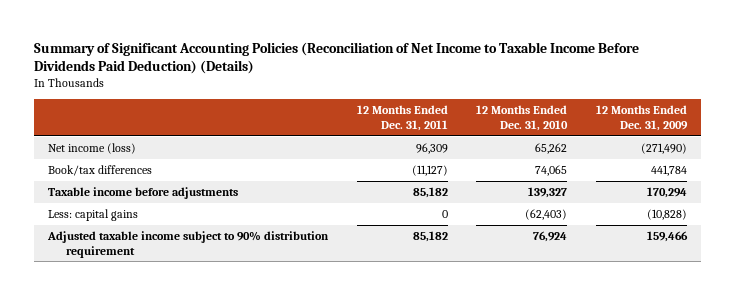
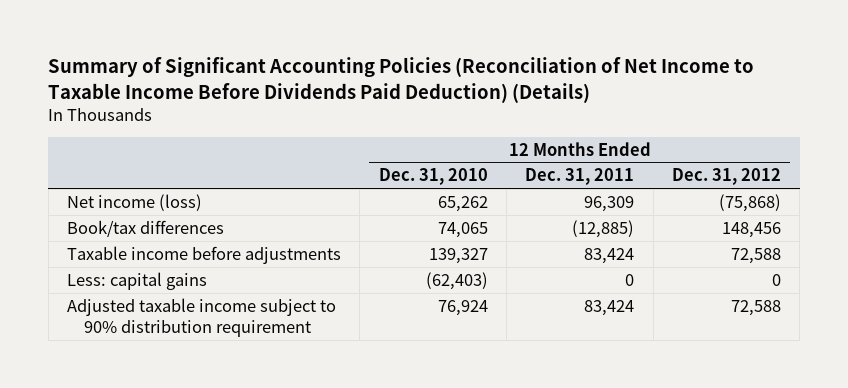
[595,105,688,132] 12 Months Ended Dec. 31, 2009 -> none
none -> [672,168,782,186] Dec. 31, 2012
[411,164,448,176] (11,127) -> [572,219,635,238] (12,885)
[412,186,448,198] 85,182 -> [584,247,635,264] 83,424
[412,230,448,242] 85,182 -> [584,299,635,316] 83,424

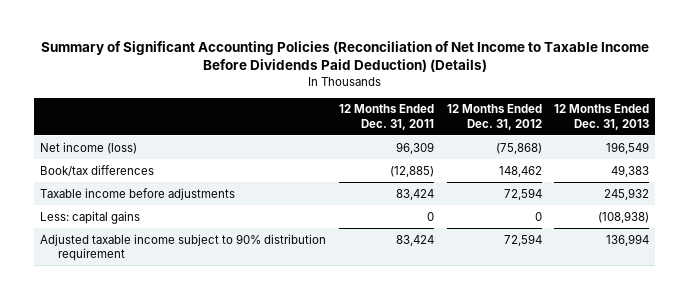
[378,168,488,186] Dec. 31, 2010 -> none
none -> [554,104,650,130] 12 Months Ended Dec. 31, 2013
[722,221,782,238] 148,456 -> [498,165,542,177] 148,462
[731,247,782,264] 72,588 -> [503,187,542,200] 72,594
[731,299,782,316] 72,588 -> [503,233,542,246] 72,594

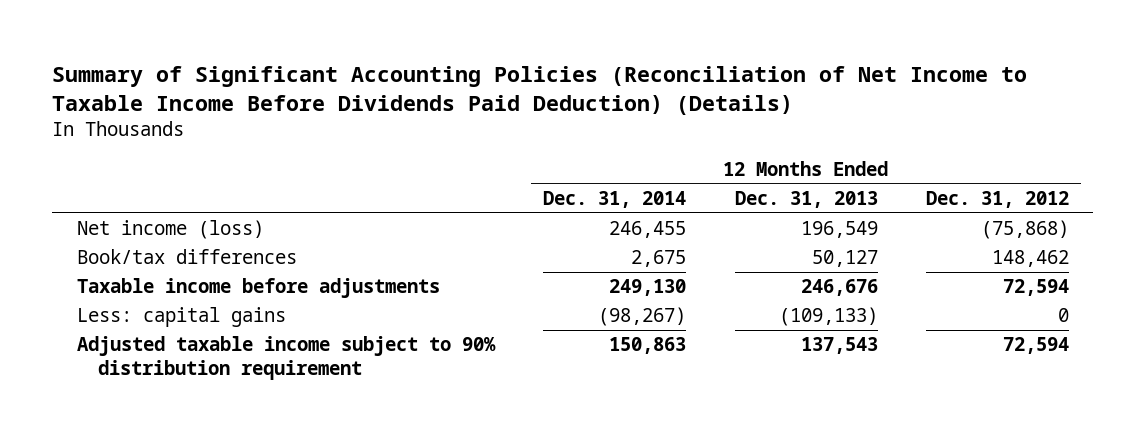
[338,104,434,130] 12 Months Ended Dec. 31, 2011 -> none
none -> [543,191,687,209] Dec. 31, 2014
[611,164,650,177] 49,383 -> [811,250,878,268] 50,127
[604,187,650,200] 245,932 -> [800,279,878,297] 246,676
[598,210,650,223] (108,938) -> [778,307,878,327] (109,133)
[606,233,650,246] 136,994 -> [800,337,878,355] 137,543

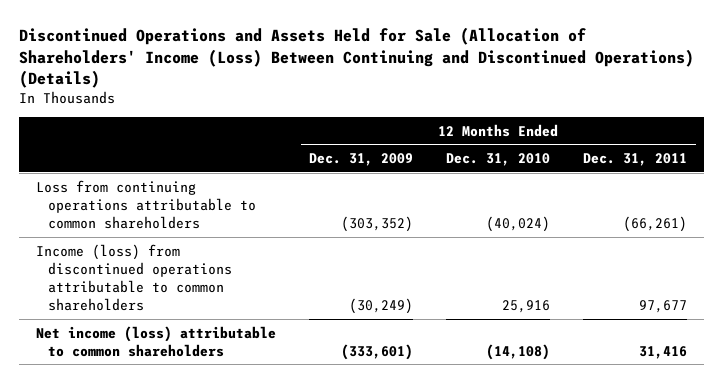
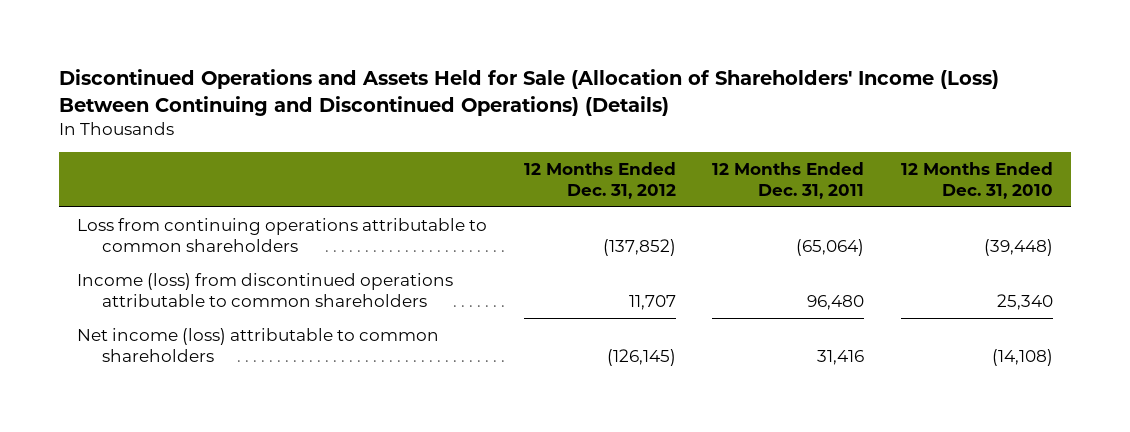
[308,153,413,167] Dec. 31, 2009 -> none
none -> [523,161,676,199] 12 Months Ended Dec. 31, 2012
[486,215,551,232] (40,024) -> [983,239,1053,257] (39,448)
[623,215,688,232] (66,261) -> [796,239,865,257] (65,064)
[502,299,551,313] 25,916 -> [996,294,1053,311] 25,340
[639,299,688,313] 97,677 -> [807,295,865,311] 96,480

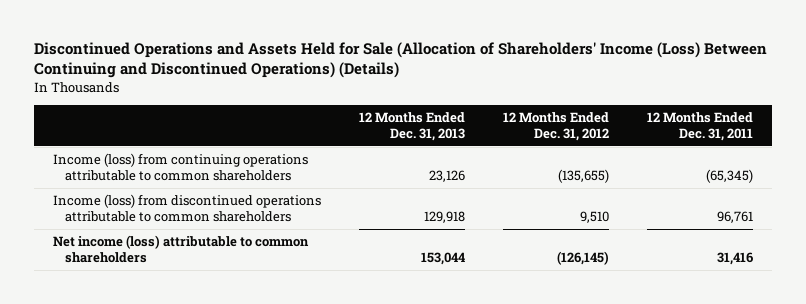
[900,161,1053,199] 12 Months Ended Dec. 31, 2010 -> none
none -> [358,111,465,142] 12 Months Ended Dec. 31, 2013
[76,217,487,253] Loss from continuing operations attributable to common shareholders -> [52,152,308,182] Income (loss) from continuing operations attributable to common shareholders
[602,239,676,257] (137,852) -> [558,169,610,184] (135,655)
[796,239,865,257] (65,064) -> [706,169,754,184] (65,345)
[628,295,676,311] 11,707 -> [580,211,610,224] 9,510
[807,295,865,311] 96,480 -> [717,211,754,224] 96,761

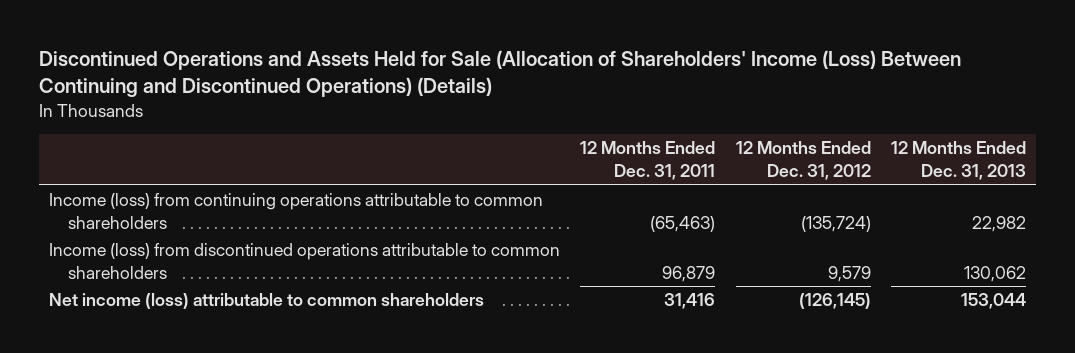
[428,170,465,183] 23,126 -> [971,215,1026,232] 22,982
[558,169,610,184] (135,655) -> [800,215,871,232] (135,724)
[706,169,754,184] (65,345) -> [650,215,716,232] (65,463)
[423,211,465,224] 129,918 -> [963,265,1026,282] 130,062
[580,211,610,224] 9,510 -> [827,265,871,282] 9,579
[717,211,754,224] 96,761 -> [662,265,716,282] 96,879

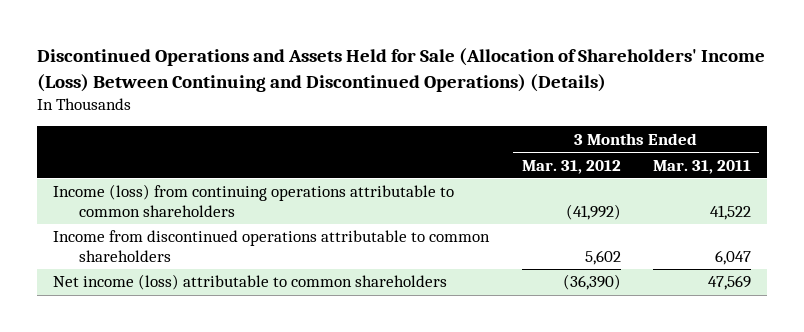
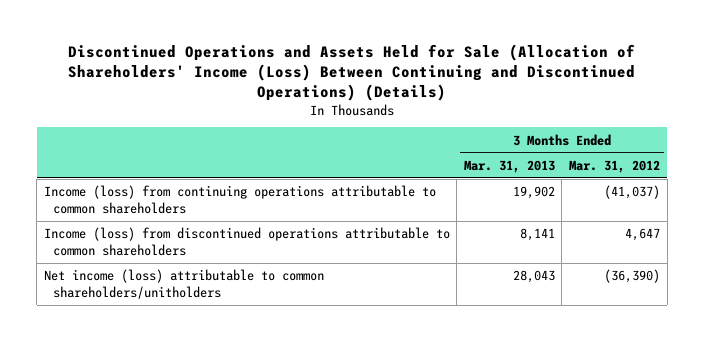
[653,159,752,174] Mar. 31, 2011 -> none
none -> [463,159,555,173] Mar. 31, 2013
[565,204,621,221] (41,992) -> [603,185,660,200] (41,037)
[53,230,491,263] Income from discontinued operations attributable to common shareholders -> [43,227,450,256] Income (loss) from discontinued operations attributable to common shareholders
[584,250,621,266] 5,602 -> [624,228,660,242] 4,647
[53,274,448,291] Net income (loss) attributable to common shareholders -> [43,269,324,299] Net income (loss) attributable to common shareholders/unitholders

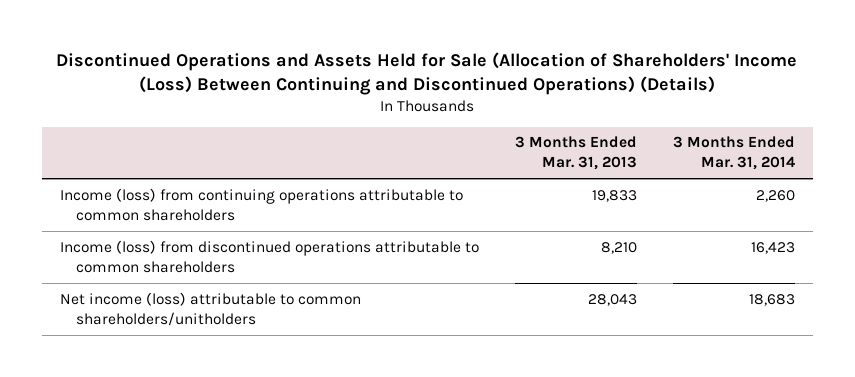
[568,159,660,173] Mar. 31, 2012 -> none
none -> [672,136,795,171] 3 Months Ended Mar. 31, 2014
[512,186,555,200] 19,902 -> [591,189,637,202] 19,833
[519,228,555,242] 8,141 -> [600,241,637,254] 8,210

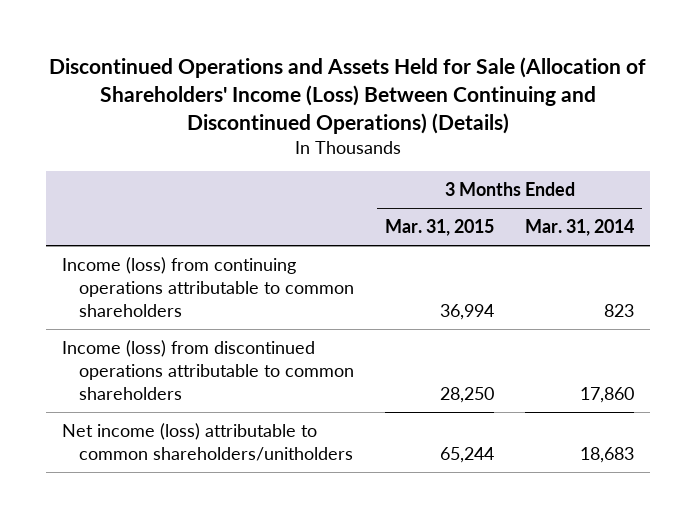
[514,136,637,171] 3 Months Ended Mar. 31, 2013 -> none
none -> [384,219,494,237] Mar. 31, 2015
[755,189,795,202] 2,260 -> [604,303,635,317] 823
[750,241,795,254] 16,423 -> [580,386,635,403] 17,860

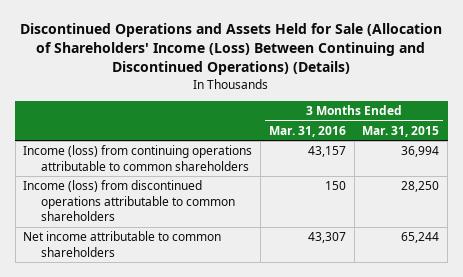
[525,219,635,237] Mar. 31, 2014 -> none
none -> [268,125,346,137] Mar. 31, 2016
[62,422,353,461] Net income (loss) attributable to common shareholders/unitholders -> [23,231,222,257] Net income attributable to common shareholders

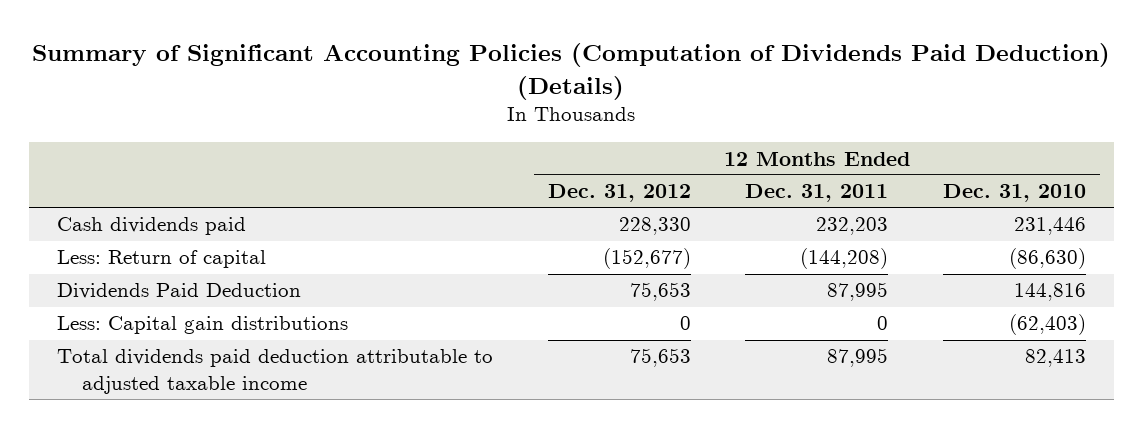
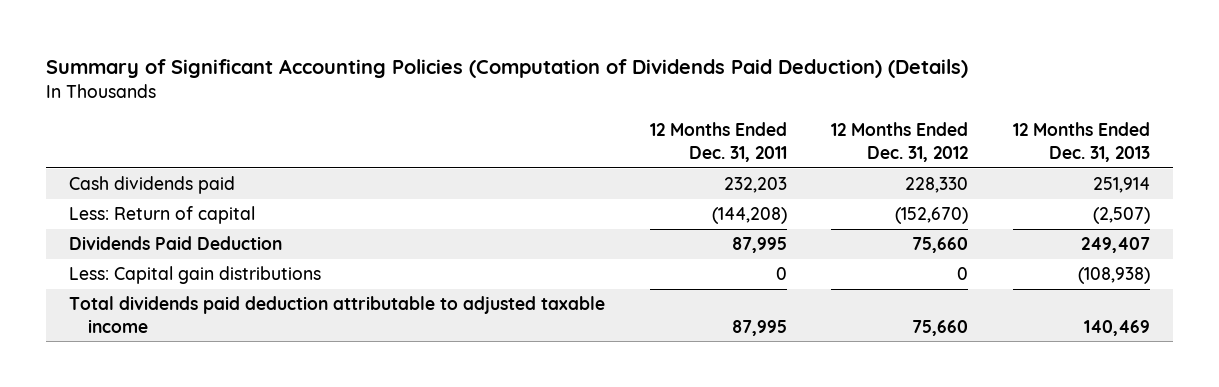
[943,184,1087,203] Dec. 31, 2010 -> none
none -> [1013,122,1151,162] 12 Months Ended Dec. 31, 2013
[602,248,691,270] (152,677) -> [895,207,969,225] (152,670)
[629,282,691,302] 75,653 -> [912,237,969,254] 75,660
[629,348,691,368] 75,653 -> [912,319,969,336] 75,660

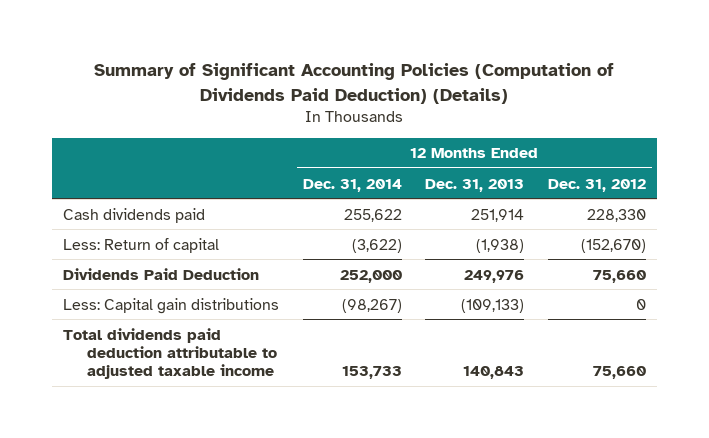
[649,122,787,162] 12 Months Ended Dec. 31, 2011 -> none
none -> [302,178,402,192] Dec. 31, 2014
[1093,207,1151,225] (2,507) -> [476,238,525,253] (1,938)
[1081,237,1151,254] 249,407 -> [464,269,525,283] 249,976
[1078,267,1151,285] (108,938) -> [461,298,525,313] (109,133)
[1084,319,1151,336] 140,469 -> [463,366,525,380] 140,843

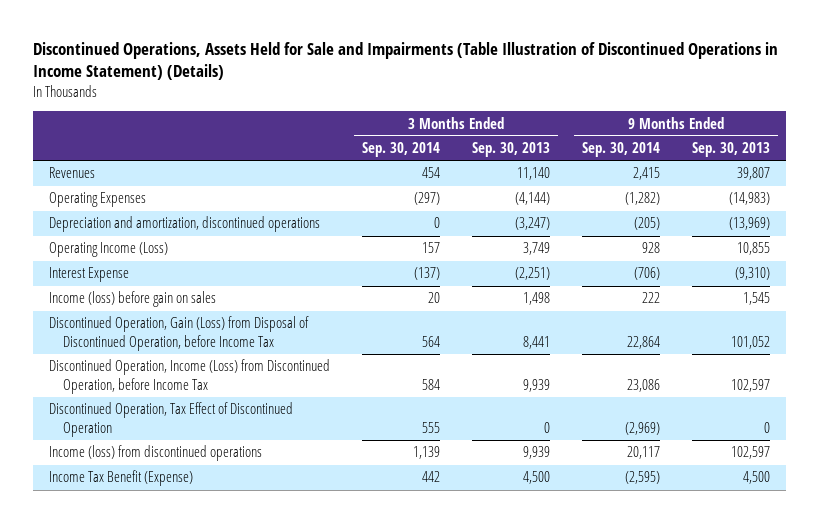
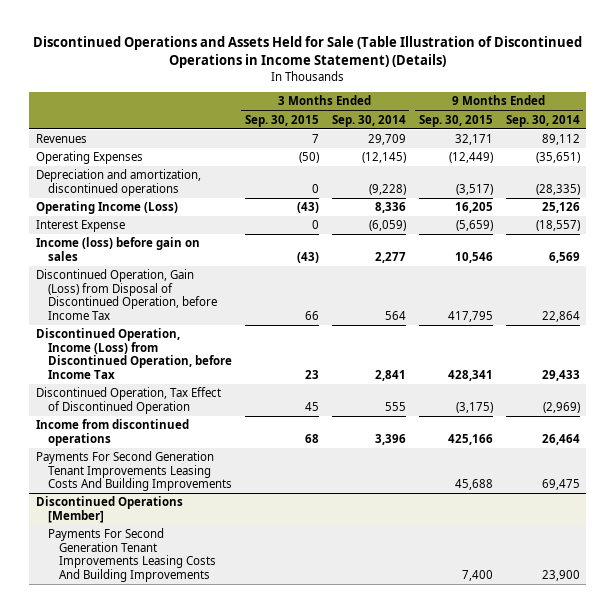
[32,42,778,81] Discontinued Operations, Assets Held for Sale and Impairments (Table Illustration of Discontinued Operations in Income Statement) (Details) -> [32,36,582,69] Discontinued Operations and Assets Held for Sale (Table Illustration of Discontinued Operations in Income Statement) (Details)
[471,142,550,158] Sep. 30, 2013 -> none
[691,142,770,158] Sep. 30, 2013 -> none
none -> [244,114,319,127] Sep. 30, 2015
none -> [418,114,493,127] Sep. 30, 2015
[421,167,440,179] 454 -> [367,134,406,146] 29,709
[632,167,660,181] 2,415 -> [541,134,580,146] 89,112
[413,192,440,206] (297) -> [361,152,406,164] (12,145)
[624,192,660,206] (1,282) -> [535,152,580,164] (35,651)
[433,217,440,229] 0 -> [368,183,406,195] (9,228)
[633,217,660,231] (205) -> [535,183,580,195] (28,335)
[421,242,440,254] 157 -> [374,202,406,214] 8,336
[641,242,660,254] 928 -> [541,202,580,214] 25,126
[413,267,440,281] (137) -> [368,220,406,232] (6,059)
[633,267,660,281] (706) -> [535,220,580,232] (18,557)
[427,292,440,304] 20 -> [374,251,406,263] 2,277
[641,292,660,304] 222 -> [548,251,580,263] 6,569
[421,378,440,390] 584 -> [374,369,406,381] 2,841
[626,378,660,392] 23,086 -> [541,369,580,381] 29,433
[48,470,193,487] Income Tax Benefit (Expense) -> none
[48,445,262,462] Income (loss) from discontinued operations -> [35,419,189,446] Income from discontinued operations
[412,446,440,460] 1,139 -> [374,433,406,445] 3,396
[626,446,660,460] 20,117 -> [541,433,580,445] 26,464
none -> [35,451,232,492] Payments For Second Generation Tenant Improvements Leasing Costs And Building Improvements
none -> [35,496,183,523] Discontinued Operations [Member]
none -> [47,528,217,582] Payments For Second Generation Tenant Improvements Leasing Costs And Building Improvements

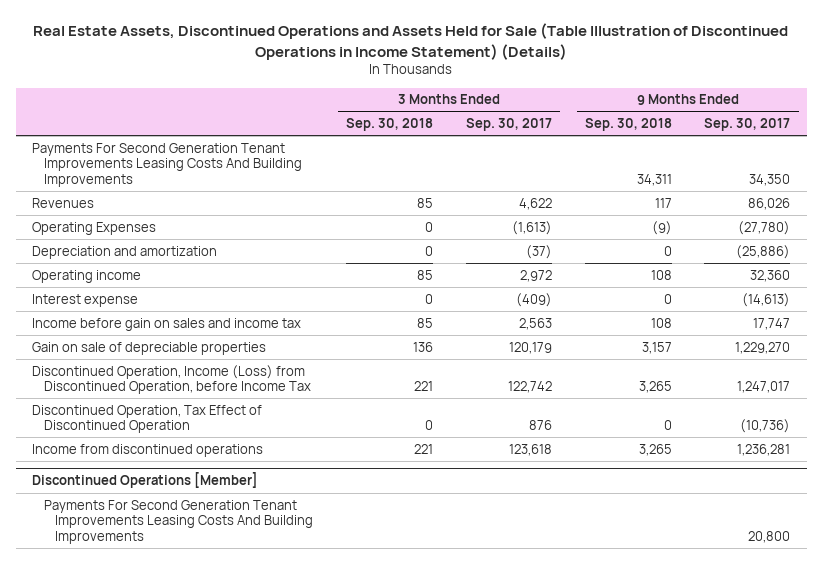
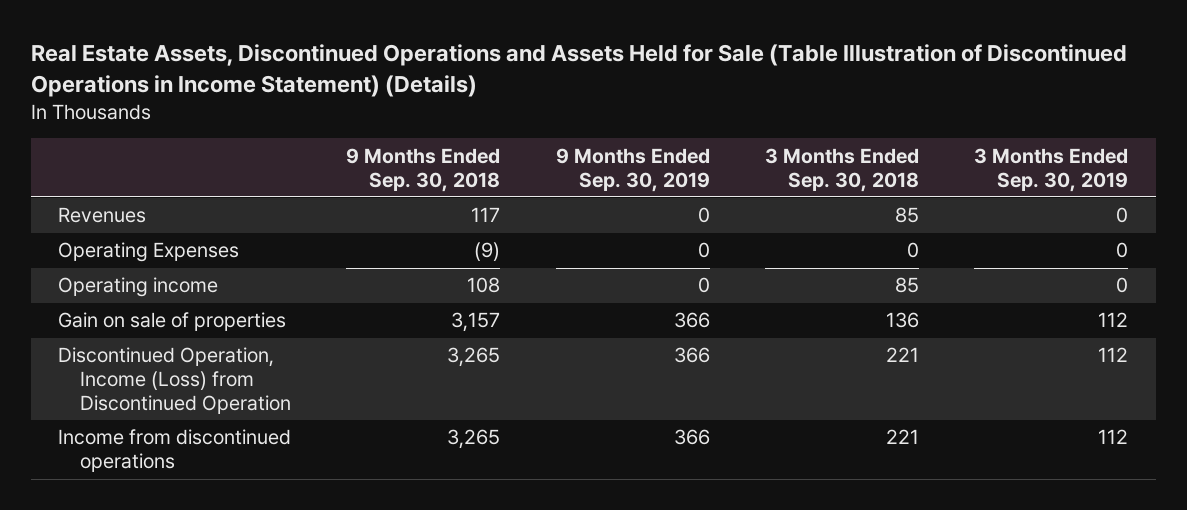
[465,118,552,132] Sep. 30, 2017 -> none
[704,118,791,132] Sep. 30, 2017 -> none
none -> [555,147,710,192] 9 Months Ended Sep. 30, 2019
none -> [974,147,1129,192] 3 Months Ended Sep. 30, 2019
[32,142,302,187] Payments For Second Generation Tenant Improvements Leasing Costs And Building Improvements -> none
[32,245,218,259] Depreciation and amortization -> none
[32,293,139,307] Interest expense -> none
[32,317,302,331] Income before gain on sales and income tax -> none
[32,404,263,434] Discontinued Operation, Tax Effect of Discontinued Operation -> none
[32,341,267,355] Gain on sale of depreciable properties -> [58,312,287,332] Gain on sale of properties
[32,364,311,395] Discontinued Operation, Income (Loss) from Discontinued Operation, before Income Tax -> [58,347,291,415] Discontinued Operation, Income (Loss) from Discontinued Operation
[32,472,259,489] Discontinued Operations [Member] -> none
[43,499,314,544] Payments For Second Generation Tenant Improvements Leasing Costs And Building Improvements -> none

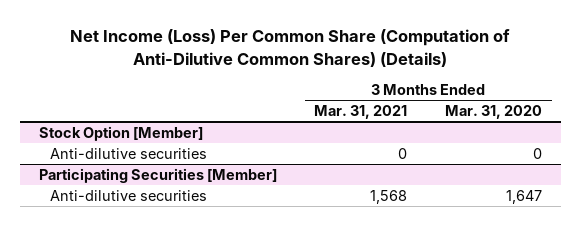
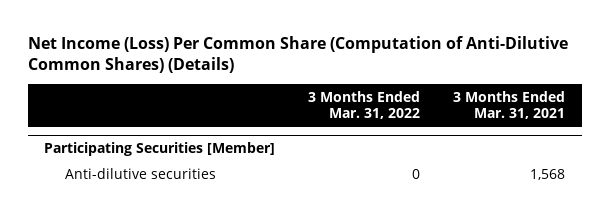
[445,105,543,120] Mar. 31, 2020 -> none
none -> [308,90,421,119] 3 Months Ended Mar. 31, 2022
[38,125,203,141] Stock Option [Member] -> none
[50,147,208,159] Anti-dilutive securities -> none

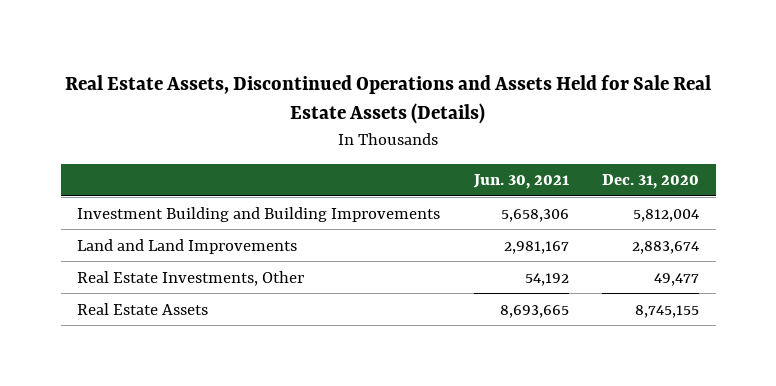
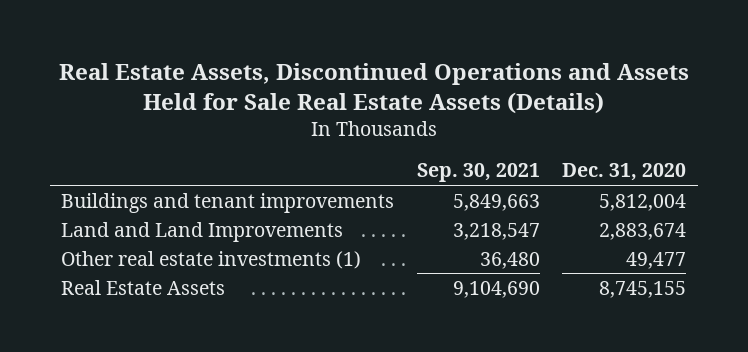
[472,174,569,190] Jun. 30, 2021 -> none
none -> [416,163,540,183] Sep. 30, 2021
[77,206,441,222] Investment Building and Building Improvements -> [61,192,395,213] Buildings and tenant improvements
[77,270,305,286] Real Estate Investments, Other -> [61,250,362,269] Other real estate investments (1)

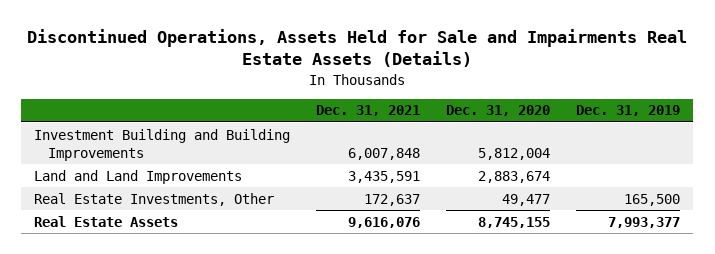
[58,63,689,115] Real Estate Assets, Discontinued Operations and Assets Held for Sale Real Estate Assets (Details) -> [27,29,688,68] Discontinued Operations, Assets Held for Sale and Impairments Real Estate Assets (Details)
[416,163,540,183] Sep. 30, 2021 -> none
none -> [316,105,421,117] Dec. 31, 2021
none -> [576,105,681,117] Dec. 31, 2019
[61,192,395,213] Buildings and tenant improvements -> [34,128,291,161] Investment Building and Building Improvements
[61,250,362,269] Other real estate investments (1) -> [34,192,275,206] Real Estate Investments, Other

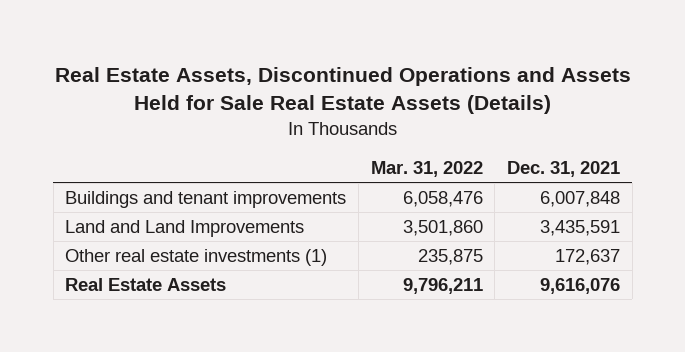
[27,29,688,68] Discontinued Operations, Assets Held for Sale and Impairments Real Estate Assets (Details) -> [54,66,631,114] Real Estate Assets, Discontinued Operations and Assets Held for Sale Real Estate Assets (Details)
[446,105,551,117] Dec. 31, 2020 -> none
[576,105,681,117] Dec. 31, 2019 -> none
none -> [370,160,483,177] Mar. 31, 2022
[34,128,291,161] Investment Building and Building Improvements -> [65,190,347,208] Buildings and tenant improvements
[34,192,275,206] Real Estate Investments, Other -> [65,248,328,266] Other real estate investments (1)

